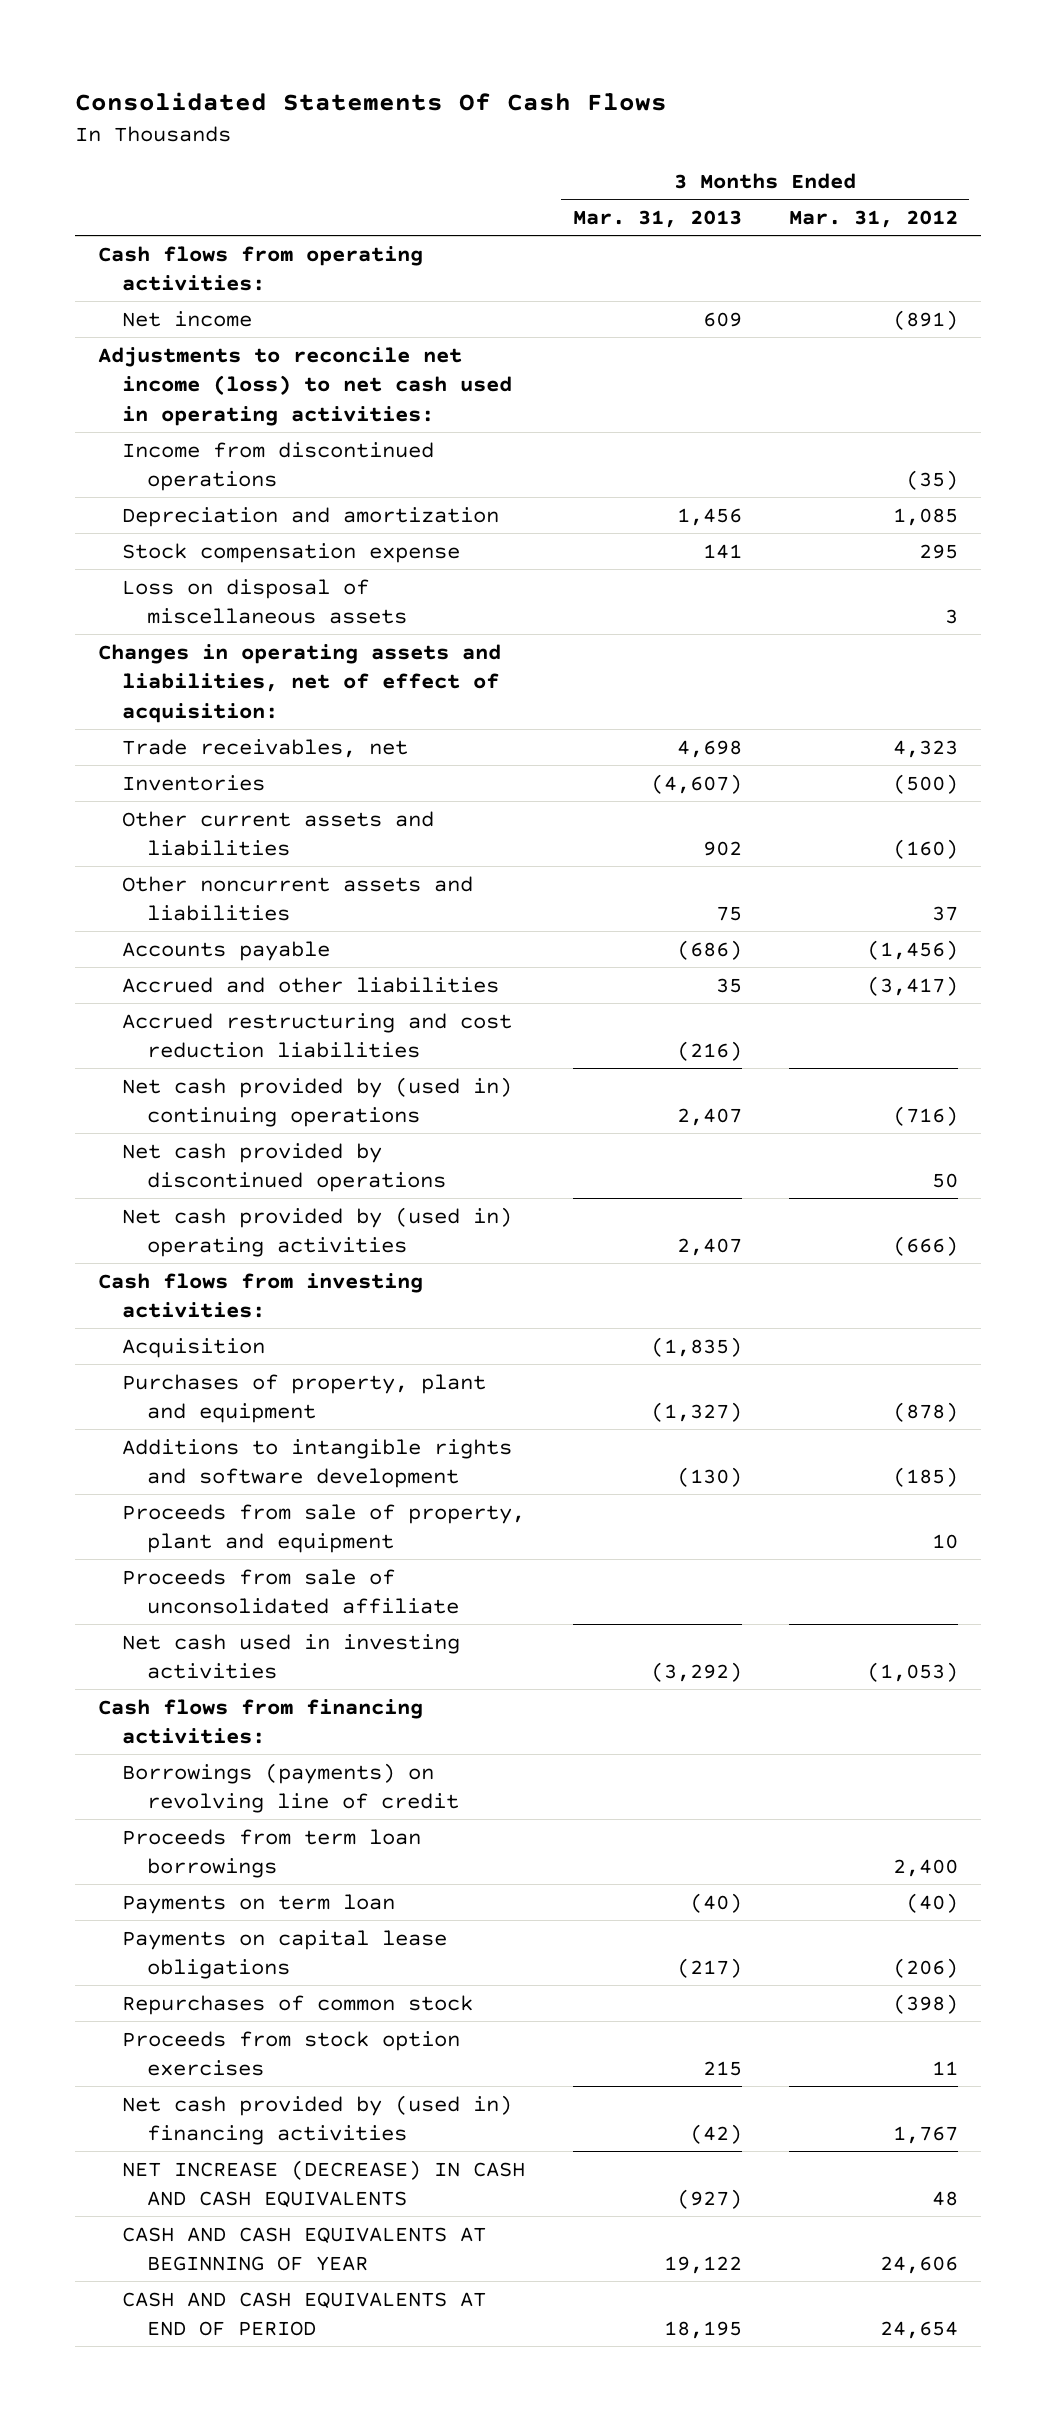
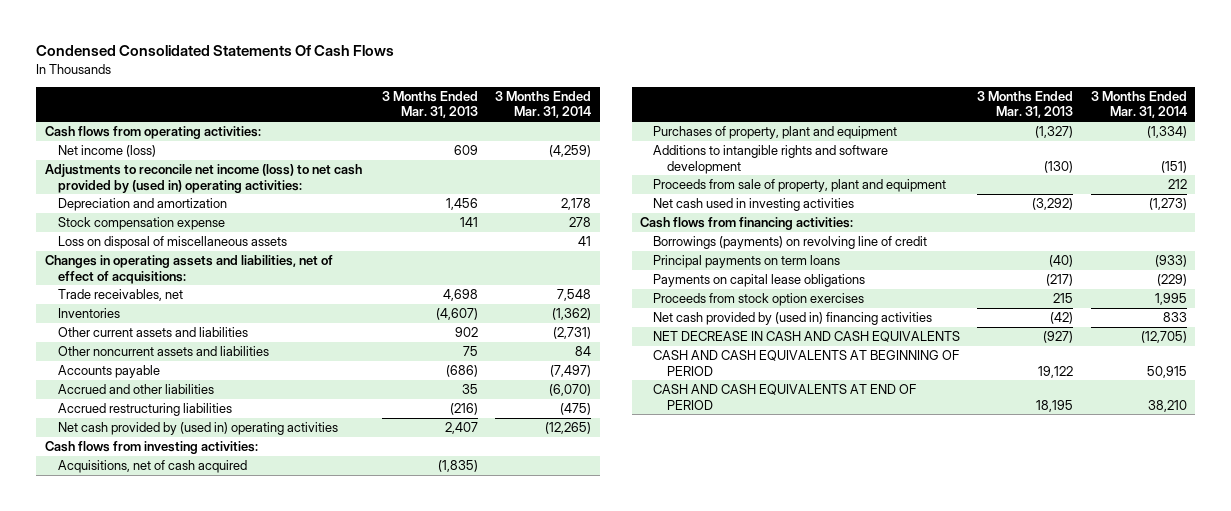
[74,92,667,112] Consolidated Statements Of Cash Flows -> [36,45,395,57] Condensed Consolidated Statements Of Cash Flows
[788,210,958,229] Mar. 31, 2012 -> none
none -> [494,90,591,119] 3 Months Ended Mar. 31, 2014
[122,441,435,492] Income from discontinued operations -> none
[122,310,253,327] Net income -> [57,145,156,158] Net income (loss)
[98,346,513,426] Adjustments to reconcile net income (loss) to net cash used in operating activities: -> [44,164,362,193] Adjustments to reconcile net income (loss) to net cash provided by (used in) operating activities:
[98,643,502,723] Changes in operating assets and liabilities, net of effect of acquisition: -> [44,255,333,284] Changes in operating assets and liabilities, net of effect of acquisitions:
[122,1076,513,1128] Net cash provided by (used in) continuing operations -> none
[122,1142,446,1193] Net cash provided by discontinued operations -> none
[122,1012,513,1059] Accrued restructuring and cost reduction liabilities -> [57,403,232,417] Accrued restructuring liabilities
[122,1337,266,1358] Acquisition -> [57,460,247,474] Acquisitions, net of cash acquired
[122,1568,459,1615] Proceeds from sale of unconsolidated affiliate -> none
[122,1828,422,1879] Proceeds from term loan borrowings -> none
[122,1893,396,1914] Payments on term loan -> [653,255,841,269] Principal payments on term loans
[122,1994,474,2015] Repurchases of common stock -> none
[122,2159,526,2208] NET INCREASE (DECREASE) IN CASH AND CASH EQUIVALENTS -> [653,331,961,343] NET DECREASE IN CASH AND CASH EQUIVALENTS
[122,2226,487,2272] CASH AND CASH EQUIVALENTS AT BEGINNING OF YEAR -> [653,350,960,376] CASH AND CASH EQUIVALENTS AT BEGINNING OF PERIOD

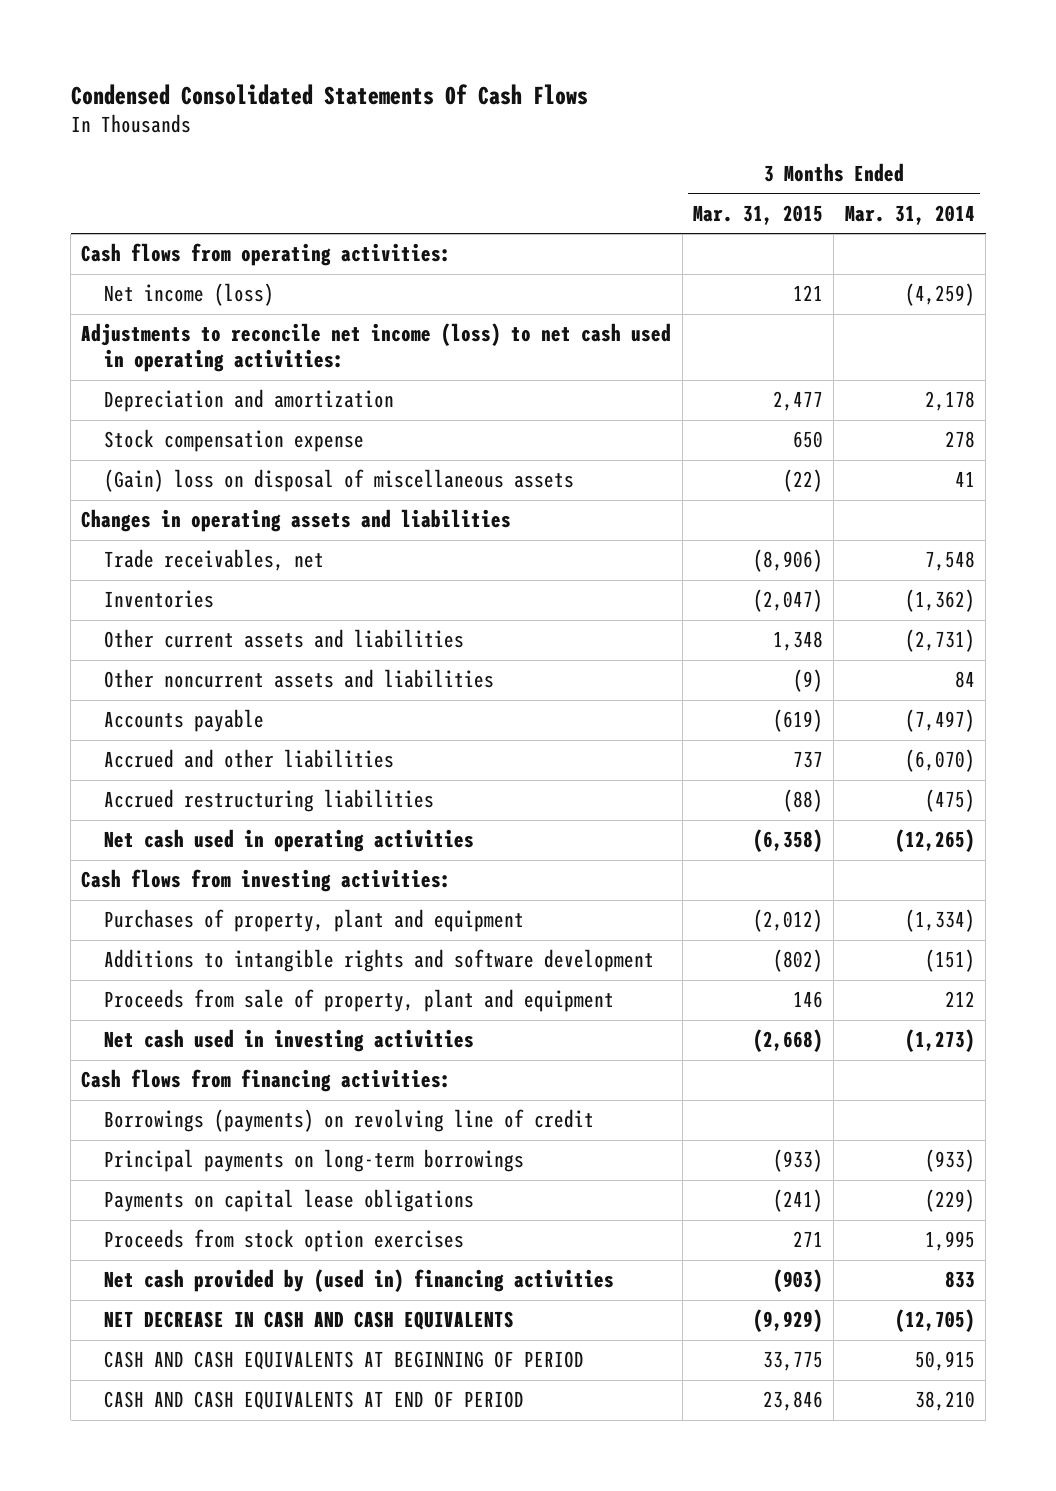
[381,90,478,119] 3 Months Ended Mar. 31, 2013 -> none
none -> [693,204,824,225] Mar. 31, 2015
[44,164,362,193] Adjustments to reconcile net income (loss) to net cash provided by (used in) operating activities: -> [81,323,672,373] Adjustments to reconcile net income (loss) to net cash used in operating activities:
[57,236,287,250] Loss on disposal of miscellaneous assets -> [103,469,574,493] (Gain) loss on disposal of miscellaneous assets
[44,255,333,284] Changes in operating assets and liabilities, net of effect of acquisitions: -> [81,509,512,533] Changes in operating assets and liabilities
[57,422,338,436] Net cash provided by (used in) operating activities -> [103,829,474,853] Net cash used in operating activities
[57,460,247,474] Acquisitions, net of cash acquired -> none
[653,255,841,269] Principal payments on term loans -> [103,1149,524,1173] Principal payments on long-term borrowings

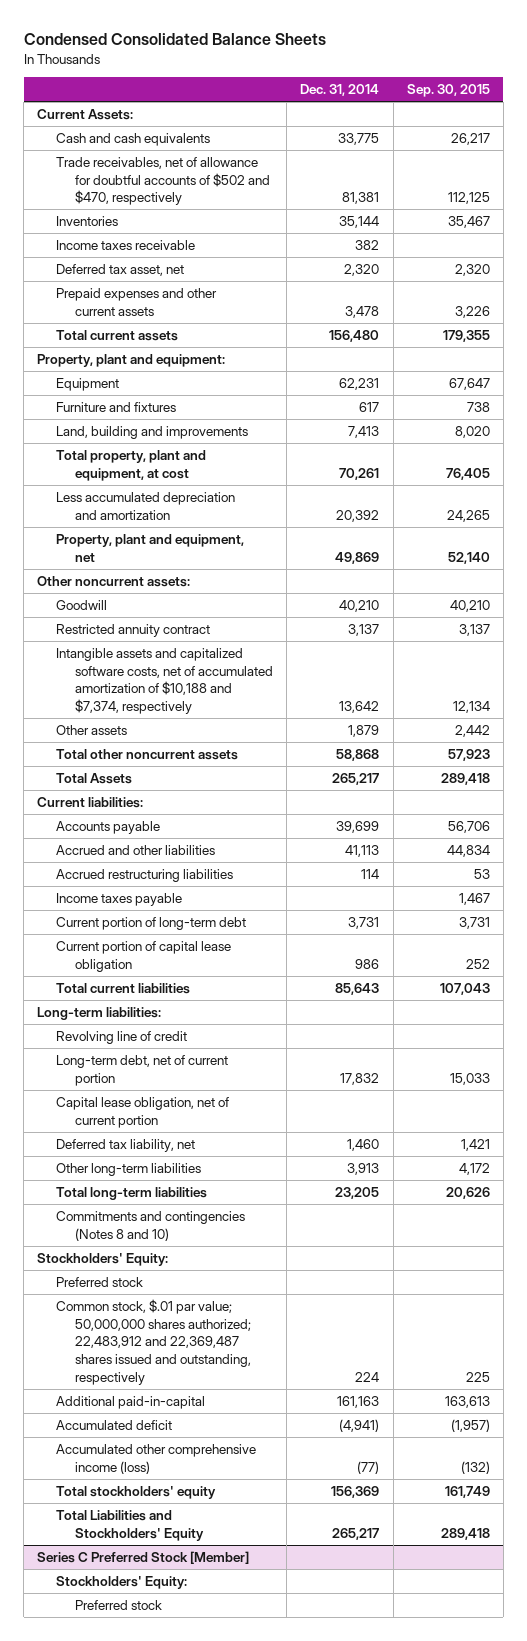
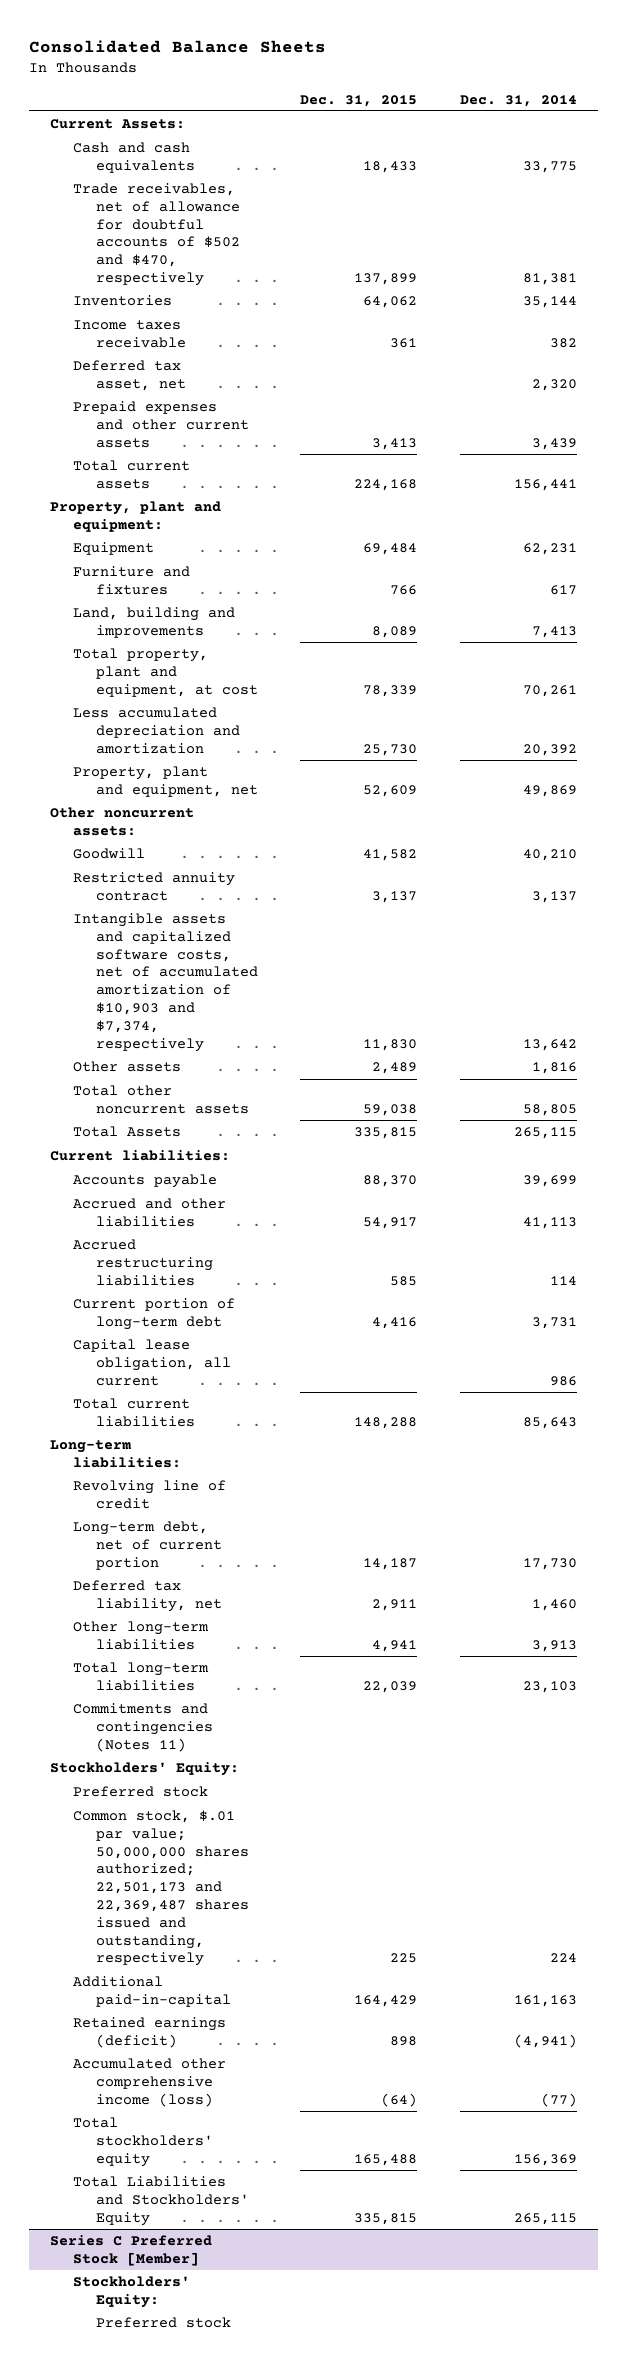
[23,33,326,46] Condensed Consolidated Balance Sheets -> [28,40,326,54] Consolidated Balance Sheets
[406,84,490,98] Sep. 30, 2015 -> none
none -> [300,94,418,107] Dec. 31, 2015
[345,305,380,318] 3,478 -> [531,437,577,450] 3,439
[329,329,380,342] 156,480 -> [513,478,577,491] 156,441
[56,647,274,715] Intangible assets and capitalized software costs, net of accumulated amortization of $10,188 and $7,374, respectively -> [72,913,258,1052] Intangible assets and capitalized software costs, net of accumulated amortization of $10,903 and $7,374, respectively
[348,724,380,737] 1,879 -> [531,1062,577,1075] 1,816
[336,748,380,761] 58,868 -> [522,1103,577,1116] 58,805
[332,772,380,785] 265,217 -> [513,1127,577,1140] 265,115
[56,892,183,906] Income taxes payable -> none
[56,940,232,972] Current portion of capital lease obligation -> [72,1339,231,1386] Capital lease obligation, all current
[56,1096,230,1128] Capital lease obligation, net of current portion -> none
[340,1072,380,1085] 17,832 -> [522,1557,577,1570] 17,730
[335,1186,380,1199] 23,205 -> [522,1680,577,1693] 23,103
[56,1210,246,1241] Commitments and contingencies (Notes 8 and 10) -> [72,1703,213,1752] Commitments and contingencies (Notes 11)
[56,1298,252,1385] Common stock, $.01 par value; 50,000,000 shares authorized; 22,483,912 and 22,369,487 shares issued and outstanding, respectively -> [72,1810,249,1967] Common stock, $.01 par value; 50,000,000 shares authorized; 22,501,173 and 22,369,487 shares issued and outstanding, respectively
[56,1419,173,1430] Accumulated deficit -> [72,2017,226,2048] Retained earnings (deficit)
[332,1527,380,1540] 265,217 -> [513,2212,577,2225] 265,115

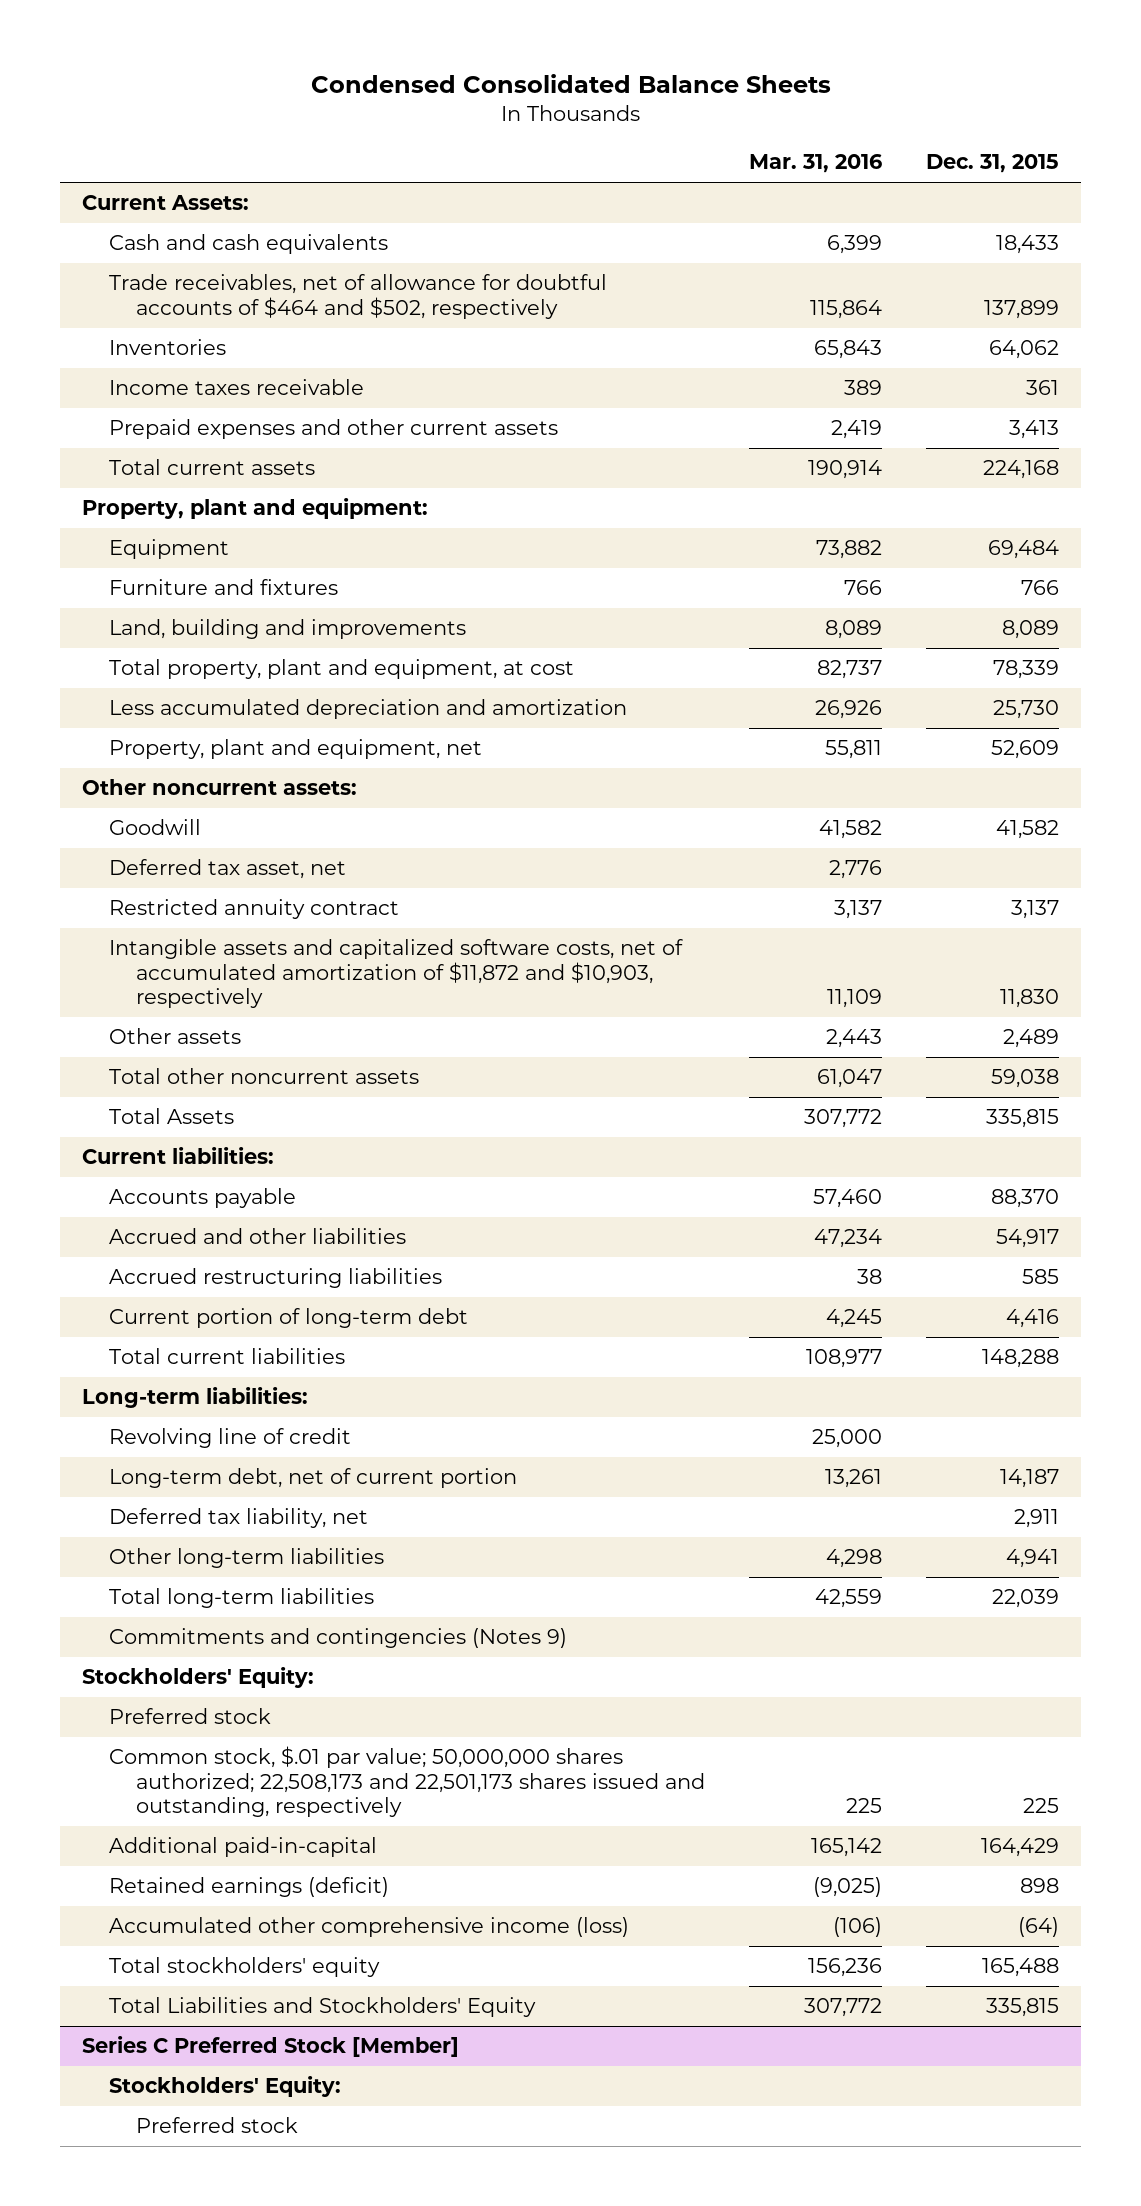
[28,40,326,54] Consolidated Balance Sheets -> [310,73,831,93] Condensed Consolidated Balance Sheets
[459,94,577,107] Dec. 31, 2014 -> none
none -> [749,154,883,174] Mar. 31, 2016
[72,183,240,287] Trade receivables, net of allowance for doubtful accounts of $502 and $470, respectively -> [109,274,608,319] Trade receivables, net of allowance for doubtful accounts of $464 and $502, respectively
[72,360,186,391] Deferred tax asset, net -> [109,859,347,880] Deferred tax asset, net
[72,913,258,1052] Intangible assets and capitalized software costs, net of accumulated amortization of $10,903 and $7,374, respectively -> [109,939,684,1009] Intangible assets and capitalized software costs, net of accumulated amortization of $11,872 and $10,903, respectively
[72,1339,231,1386] Capital lease obligation, all current -> none
[72,1703,213,1752] Commitments and contingencies (Notes 11) -> [109,1628,568,1649] Commitments and contingencies (Notes 9)
[72,1810,249,1967] Common stock, $.01 par value; 50,000,000 shares authorized; 22,501,173 and 22,369,487 shares issued and outstanding, respectively -> [109,1746,706,1818] Common stock, $.01 par value; 50,000,000 shares authorized; 22,508,173 and 22,501,173 shares issued and outstanding, respectively

